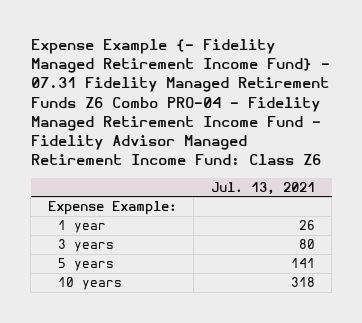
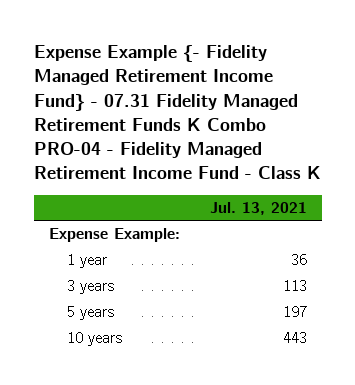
[30,39,330,166] Expense Example {- Fidelity Managed Retirement Income Fund} - 07.31 Fidelity Managed Retirement Funds Z6 Combo PRO-04 - Fidelity Managed Retirement Income Fund - Fidelity Advisor Managed Retirement Income Fund: Class Z6 -> [33,45,321,180] Expense Example {- Fidelity Managed Retirement Income Fund} - 07.31 Fidelity Managed Retirement Funds K Combo PRO-04 - Fidelity Managed Retirement Income Fund - Class K
[298,220,315,231] 26 -> [290,254,307,266] 36
[298,239,315,250] 80 -> [282,280,307,292] 113
[290,258,315,269] 141 -> [282,306,307,318] 197
[290,277,315,288] 318 -> [282,332,307,344] 443

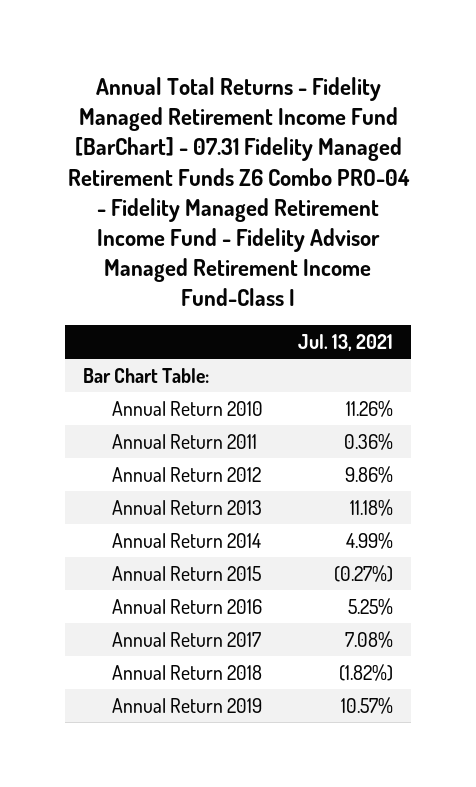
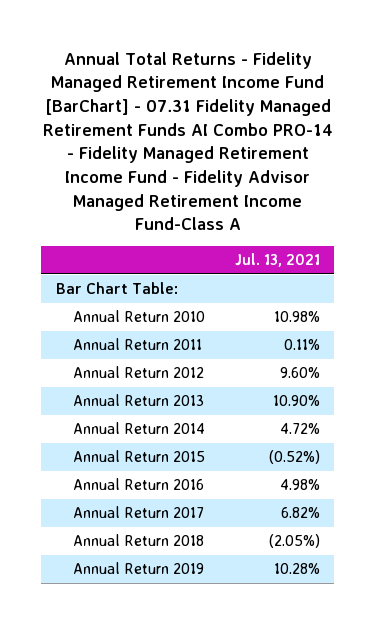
[68,77,411,307] Annual Total Returns - Fidelity Managed Retirement Income Fund [BarChart] - 07.31 Fidelity Managed Retirement Funds Z6 Combo PRO-04 - Fidelity Managed Retirement Income Fund - Fidelity Advisor Managed Retirement Income Fund-Class I -> [42,51,333,231] Annual Total Returns - Fidelity Managed Retirement Income Fund [BarChart] - 07.31 Fidelity Managed Retirement Funds AI Combo PRO-14 - Fidelity Managed Retirement Income Fund - Fidelity Advisor Managed Retirement Income Fund-Class A
[346,399,394,417] 11.26% -> [273,311,320,323] 10.98%
[344,432,394,450] 0.36% -> [283,339,320,351] 0.11%
[345,465,394,483] 9.86% -> [279,367,320,379] 9.60%
[350,498,394,516] 11.18% -> [272,395,320,407] 10.90%
[346,531,394,549] 4.99% -> [279,423,320,435] 4.72%
[334,564,394,582] (0.27%) -> [268,450,320,465] (0.52%)
[348,597,394,615] 5.25% -> [279,479,320,491] 4.98%
[345,630,394,648] 7.08% -> [280,507,320,519] 6.82%
[339,663,394,681] (1.82%) -> [268,534,320,549] (2.05%)
[341,696,394,714] 10.57% -> [273,563,320,575] 10.28%

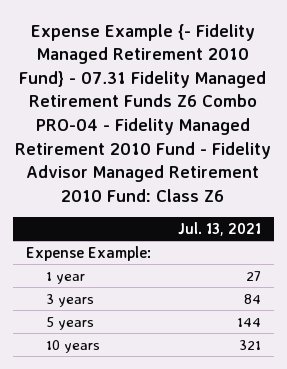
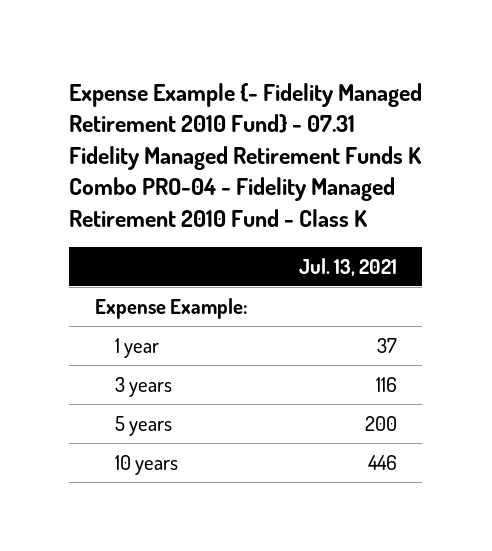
[15,23,272,202] Expense Example {- Fidelity Managed Retirement 2010 Fund} - 07.31 Fidelity Managed Retirement Funds Z6 Combo PRO-04 - Fidelity Managed Retirement 2010 Fund - Fidelity Advisor Managed Retirement 2010 Fund: Class Z6 -> [69,82,423,227] Expense Example {- Fidelity Managed Retirement 2010 Fund} - 07.31 Fidelity Managed Retirement Funds K Combo PRO-04 - Fidelity Managed Retirement 2010 Fund - Class K
[245,270,261,281] 27 -> [376,337,397,353] 37
[243,293,261,304] 84 -> [375,376,397,392] 116
[236,317,261,327] 144 -> [364,415,397,431] 200
[238,339,261,350] 321 -> [367,454,397,470] 446

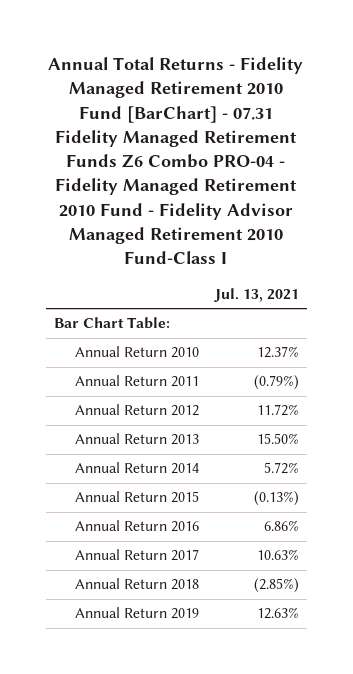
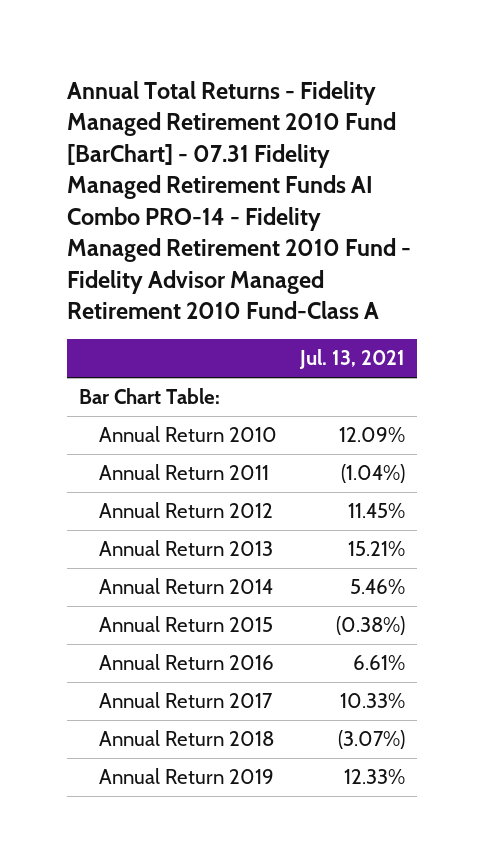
[48,57,304,264] Annual Total Returns - Fidelity Managed Retirement 2010 Fund [BarChart] - 07.31 Fidelity Managed Retirement Funds Z6 Combo PRO-04 - Fidelity Managed Retirement 2010 Fund - Fidelity Advisor Managed Retirement 2010 Fund-Class I -> [67,80,412,320] Annual Total Returns - Fidelity Managed Retirement 2010 Fund [BarChart] - 07.31 Fidelity Managed Retirement Funds AI Combo PRO-14 - Fidelity Managed Retirement 2010 Fund - Fidelity Advisor Managed Retirement 2010 Fund-Class A
[257,346,300,359] 12.37% -> [339,426,406,442] 12.09%
[254,375,300,391] (0.79%) -> [341,463,406,483] (1.04%)
[257,404,300,417] 11.72% -> [348,502,406,518] 11.45%
[257,433,300,445] 15.50% -> [348,540,406,556] 15.21%
[264,462,300,475] 5.72% -> [350,578,406,594] 5.46%
[254,491,300,507] (0.13%) -> [336,615,406,635] (0.38%)
[264,520,300,532] 6.86% -> [353,654,406,670] 6.61%
[257,549,300,561] 10.63% -> [340,692,406,708] 10.33%
[254,578,300,594] (2.85%) -> [338,729,406,749] (3.07%)
[257,607,300,620] 12.63% -> [344,768,406,784] 12.33%

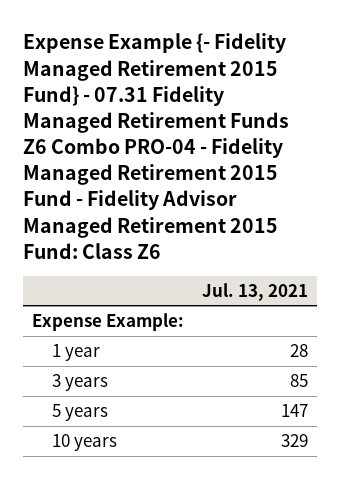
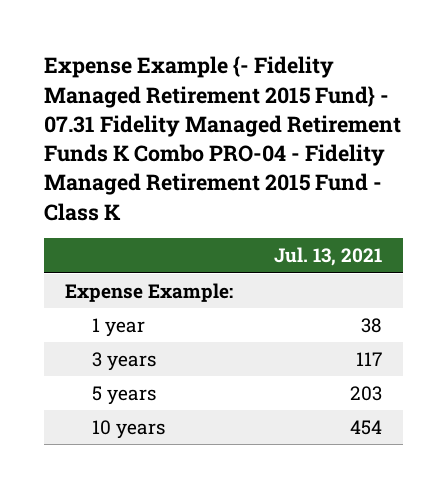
[23,33,290,259] Expense Example {- Fidelity Managed Retirement 2015 Fund} - 07.31 Fidelity Managed Retirement Funds Z6 Combo PRO-04 - Fidelity Managed Retirement 2015 Fund - Fidelity Advisor Managed Retirement 2015 Fund: Class Z6 -> [44,56,402,221] Expense Example {- Fidelity Managed Retirement 2015 Fund} - 07.31 Fidelity Managed Retirement Funds K Combo PRO-04 - Fidelity Managed Retirement 2015 Fund - Class K
[290,344,309,358] 28 -> [361,317,383,333] 38
[290,374,309,388] 85 -> [356,351,383,366] 117
[281,404,309,418] 147 -> [350,385,383,401] 203
[281,434,309,448] 329 -> [350,419,383,435] 454

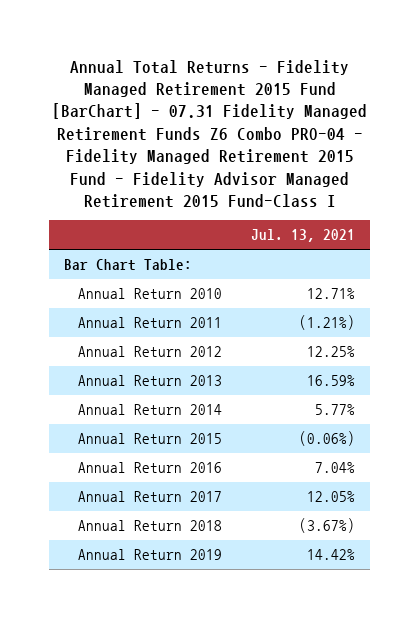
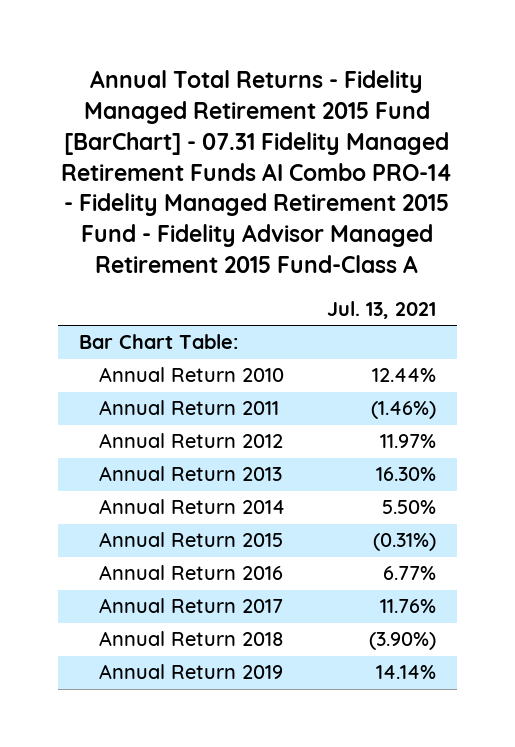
[51,59,367,208] Annual Total Returns - Fidelity Managed Retirement 2015 Fund [BarChart] - 07.31 Fidelity Managed Retirement Funds Z6 Combo PRO-04 - Fidelity Managed Retirement 2015 Fund - Fidelity Advisor Managed Retirement 2015 Fund-Class I -> [61,70,453,273] Annual Total Returns - Fidelity Managed Retirement 2015 Fund [BarChart] - 07.31 Fidelity Managed Retirement Funds AI Combo PRO-14 - Fidelity Managed Retirement 2015 Fund - Fidelity Advisor Managed Retirement 2015 Fund-Class A
[307,288,356,300] 12.71% -> [372,368,437,383] 12.44%
[299,315,356,331] (1.21%) -> [371,401,437,420] (1.46%)
[307,346,356,358] 12.25% -> [380,434,437,449] 11.97%
[307,375,356,387] 16.59% -> [376,467,437,482] 16.30%
[315,404,356,416] 5.77% -> [382,500,437,515] 5.50%
[299,431,356,447] (0.06%) -> [373,533,437,552] (0.31%)
[315,462,356,474] 7.04% -> [383,566,437,581] 6.77%
[307,491,356,503] 12.05% -> [380,599,437,614] 11.76%
[299,518,356,534] (3.67%) -> [369,632,437,651] (3.90%)
[307,549,356,561] 14.42% -> [376,665,437,680] 14.14%

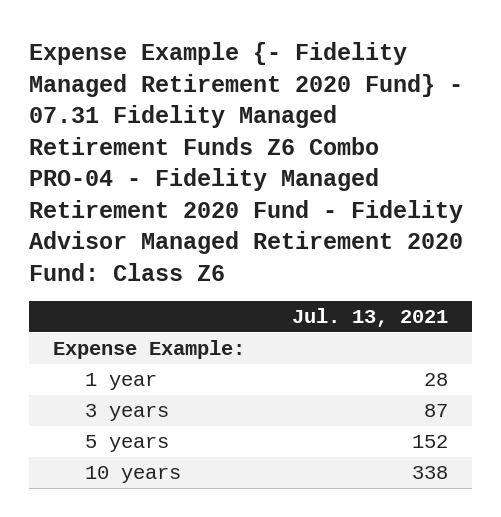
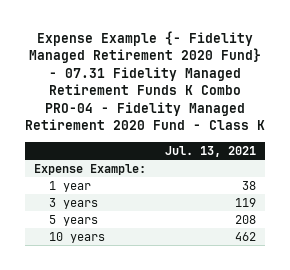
[28,42,463,281] Expense Example {- Fidelity Managed Retirement 2020 Fund} - 07.31 Fidelity Managed Retirement Funds Z6 Combo PRO-04 - Fidelity Managed Retirement 2020 Fund - Fidelity Advisor Managed Retirement 2020 Fund: Class Z6 -> [25,30,266,131] Expense Example {- Fidelity Managed Retirement 2020 Fund} - 07.31 Fidelity Managed Retirement Funds K Combo PRO-04 - Fidelity Managed Retirement 2020 Fund - Class K
[424,373,449,387] 28 -> [241,180,256,190] 38
[424,404,449,418] 87 -> [234,197,256,207] 119
[412,435,449,449] 152 -> [234,214,256,224] 208
[412,466,449,480] 338 -> [234,231,256,241] 462

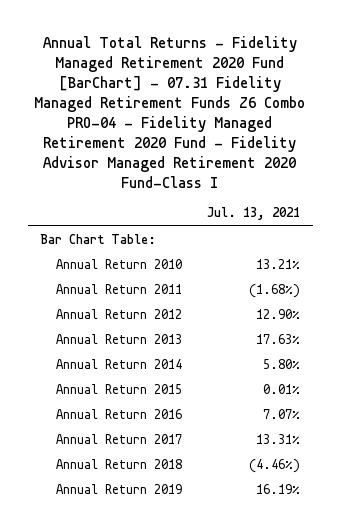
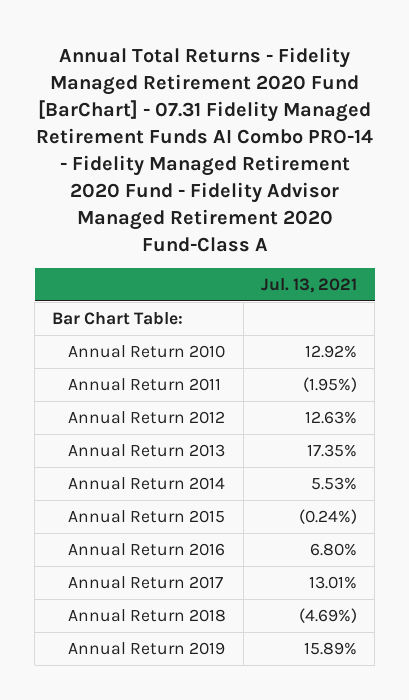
[34,35,306,188] Annual Total Returns - Fidelity Managed Retirement 2020 Fund [BarChart] - 07.31 Fidelity Managed Retirement Funds Z6 Combo PRO-04 - Fidelity Managed Retirement 2020 Fund - Fidelity Advisor Managed Retirement 2020 Fund-Class I -> [35,46,373,252] Annual Total Returns - Fidelity Managed Retirement 2020 Fund [BarChart] - 07.31 Fidelity Managed Retirement Funds AI Combo PRO-14 - Fidelity Managed Retirement 2020 Fund - Fidelity Advisor Managed Retirement 2020 Fund-Class A
[256,258,301,269] 13.21% -> [305,344,358,358] 12.92%
[249,283,301,298] (1.68%) -> [303,376,358,392] (1.95%)
[256,308,301,319] 12.90% -> [305,410,358,424] 12.63%
[256,333,301,344] 17.63% -> [307,443,358,457] 17.35%
[263,358,301,369] 5.80% -> [311,476,358,490] 5.53%
[263,383,301,394] 0.01% -> [299,508,358,524] (0.24%)
[263,408,301,419] 7.07% -> [310,542,358,556] 6.80%
[256,433,301,444] 13.31% -> [309,575,358,589] 13.01%
[249,458,301,473] (4.46%) -> [299,607,358,623] (4.69%)
[256,483,301,494] 16.19% -> [304,641,358,655] 15.89%

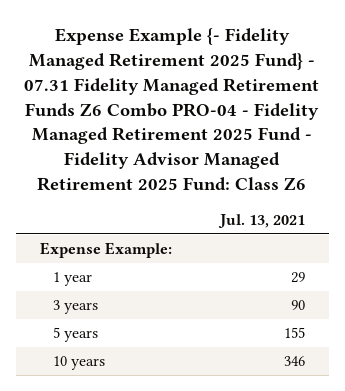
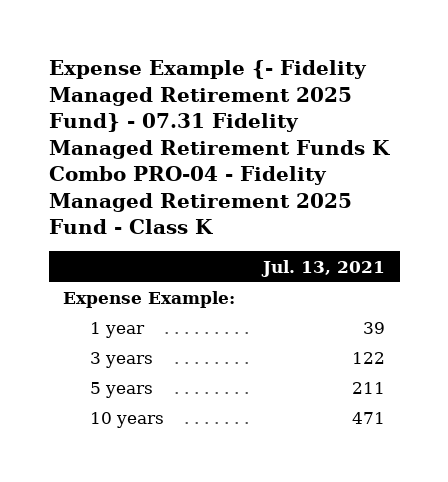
[24,28,320,192] Expense Example {- Fidelity Managed Retirement 2025 Fund} - 07.31 Fidelity Managed Retirement Funds Z6 Combo PRO-04 - Fidelity Managed Retirement 2025 Fund - Fidelity Advisor Managed Retirement 2025 Fund: Class Z6 -> [48,60,390,235] Expense Example {- Fidelity Managed Retirement 2025 Fund} - 07.31 Fidelity Managed Retirement Funds K Combo PRO-04 - Fidelity Managed Retirement 2025 Fund - Class K
[290,272,305,284] 29 -> [363,322,386,335] 39
[290,300,305,311] 90 -> [352,352,386,365] 122
[283,327,305,339] 155 -> [352,382,386,395] 211
[283,356,305,367] 346 -> [352,412,386,425] 471

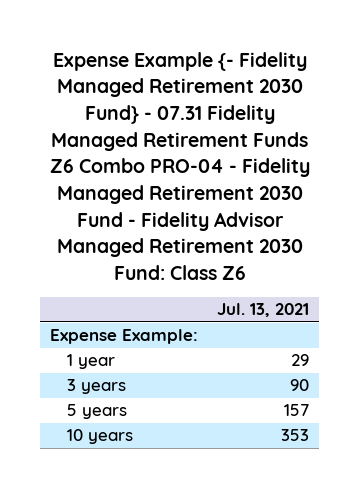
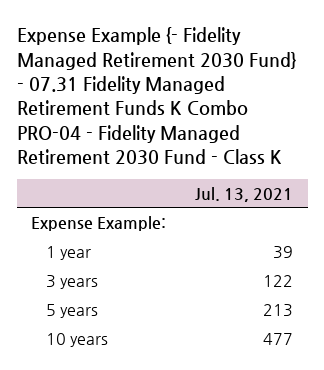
[49,51,310,280] Expense Example {- Fidelity Managed Retirement 2030 Fund} - 07.31 Fidelity Managed Retirement Funds Z6 Combo PRO-04 - Fidelity Managed Retirement 2030 Fund - Fidelity Advisor Managed Retirement 2030 Fund: Class Z6 -> [16,27,296,165] Expense Example {- Fidelity Managed Retirement 2030 Fund} - 07.31 Fidelity Managed Retirement Funds K Combo PRO-04 - Fidelity Managed Retirement 2030 Fund - Class K
[291,354,310,367] 29 -> [273,245,294,259] 39
[290,379,310,392] 90 -> [263,274,294,287] 122
[284,404,310,417] 157 -> [263,303,294,317] 213
[281,429,310,442] 353 -> [263,332,294,345] 477

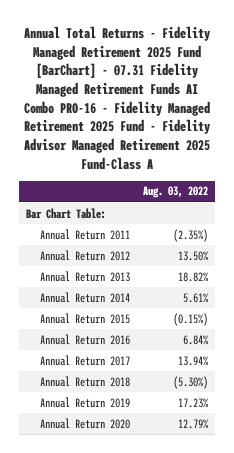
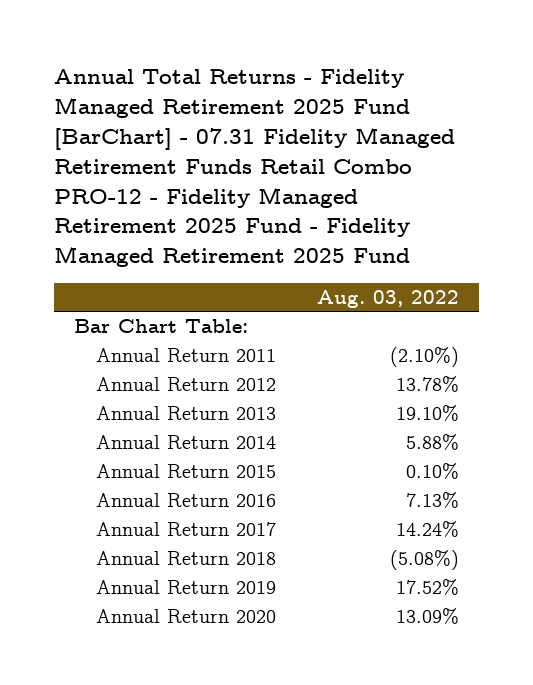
[24,26,211,170] Annual Total Returns - Fidelity Managed Retirement 2025 Fund [BarChart] - 07.31 Fidelity Managed Retirement Funds AI Combo PRO-16 - Fidelity Managed Retirement 2025 Fund - Fidelity Advisor Managed Retirement 2025 Fund-Class A -> [53,68,455,268] Annual Total Returns - Fidelity Managed Retirement 2025 Fund [BarChart] - 07.31 Fidelity Managed Retirement Funds Retail Combo PRO-12 - Fidelity Managed Retirement 2025 Fund - Fidelity Managed Retirement 2025 Fund
[173,228,209,242] (2.35%) -> [389,346,459,367] (2.10%)
[178,250,210,261] 13.50% -> [395,375,459,392] 13.78%
[178,271,210,282] 18.82% -> [395,404,459,421] 19.10%
[183,292,210,303] 5.61% -> [405,433,459,450] 5.88%
[173,312,209,326] (0.15%) -> [405,462,459,479] 0.10%
[183,334,210,345] 6.84% -> [405,491,459,508] 7.13%
[178,355,210,366] 13.94% -> [395,520,459,537] 14.24%
[173,375,209,389] (5.30%) -> [389,549,459,570] (5.08%)
[178,397,210,408] 17.23% -> [395,578,459,595] 17.52%
[178,418,210,429] 12.79% -> [395,607,459,624] 13.09%

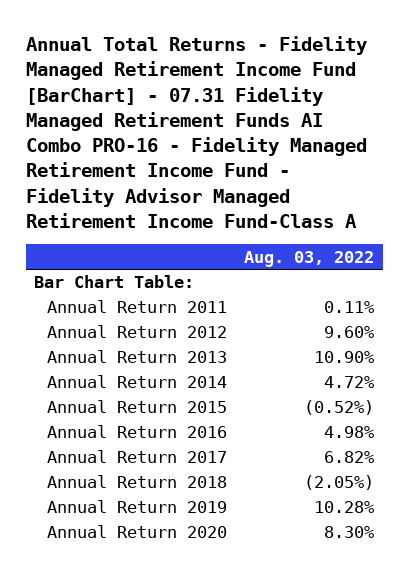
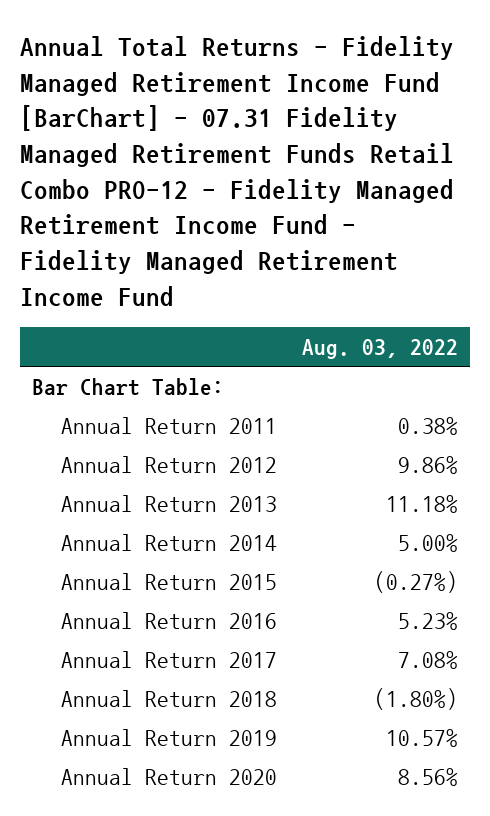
[25,36,367,228] Annual Total Returns - Fidelity Managed Retirement Income Fund [BarChart] - 07.31 Fidelity Managed Retirement Funds AI Combo PRO-16 - Fidelity Managed Retirement Income Fund - Fidelity Advisor Managed Retirement Income Fund-Class A -> [19,36,454,307] Annual Total Returns - Fidelity Managed Retirement Income Fund [BarChart] - 07.31 Fidelity Managed Retirement Funds Retail Combo PRO-12 - Fidelity Managed Retirement Income Fund - Fidelity Managed Retirement Income Fund
[324,301,375,314] 0.11% -> [397,416,458,435] 0.38%
[324,326,375,339] 9.60% -> [397,455,458,474] 9.86%
[314,351,375,364] 10.90% -> [385,494,458,513] 11.18%
[324,376,375,389] 4.72% -> [397,533,458,552] 5.00%
[304,400,375,416] (0.52%) -> [373,570,458,593] (0.27%)
[324,426,375,439] 4.98% -> [397,611,458,630] 5.23%
[324,451,375,464] 6.82% -> [397,650,458,669] 7.08%
[304,475,375,491] (2.05%) -> [373,687,458,710] (1.80%)
[314,501,375,514] 10.28% -> [385,728,458,747] 10.57%
[324,526,375,539] 8.30% -> [397,767,458,786] 8.56%

